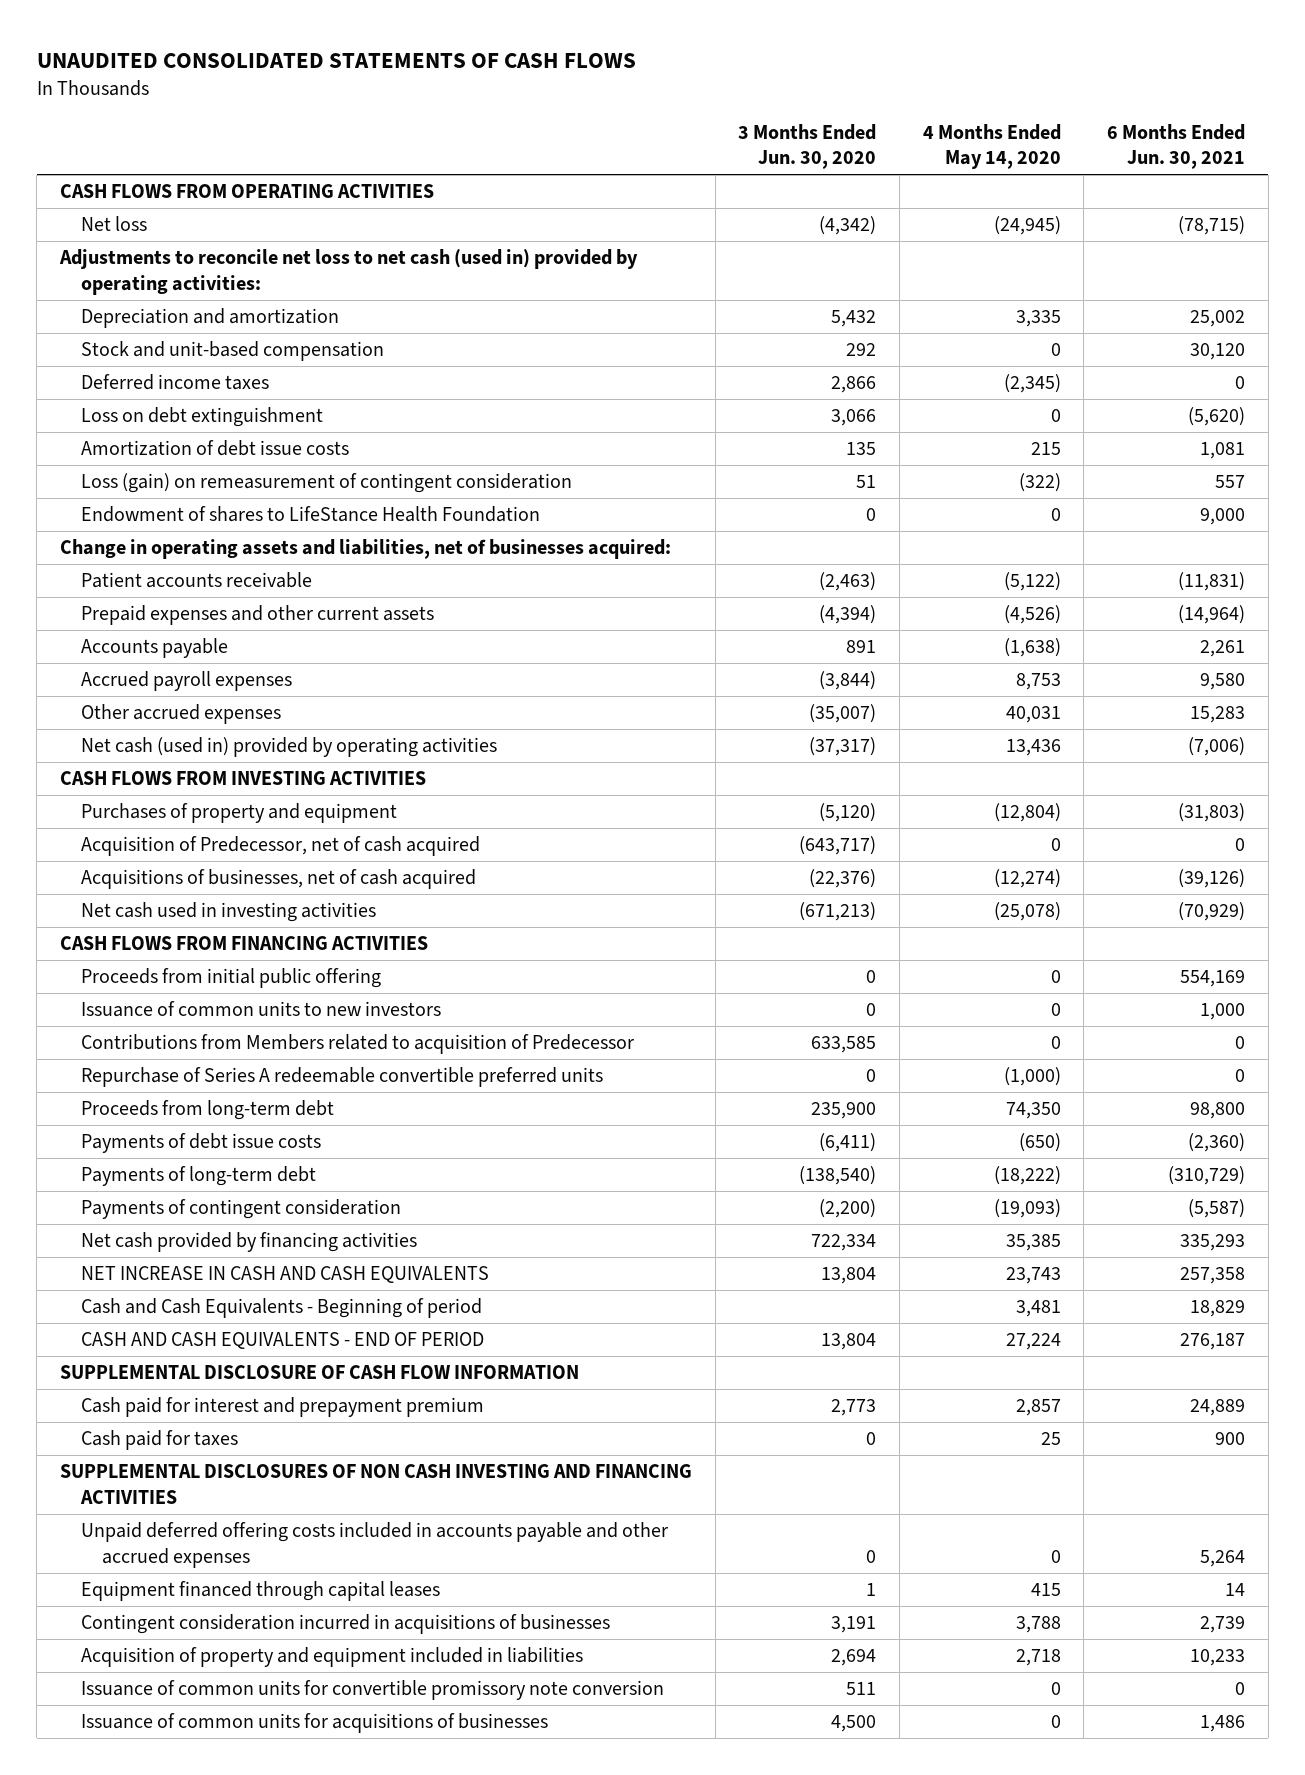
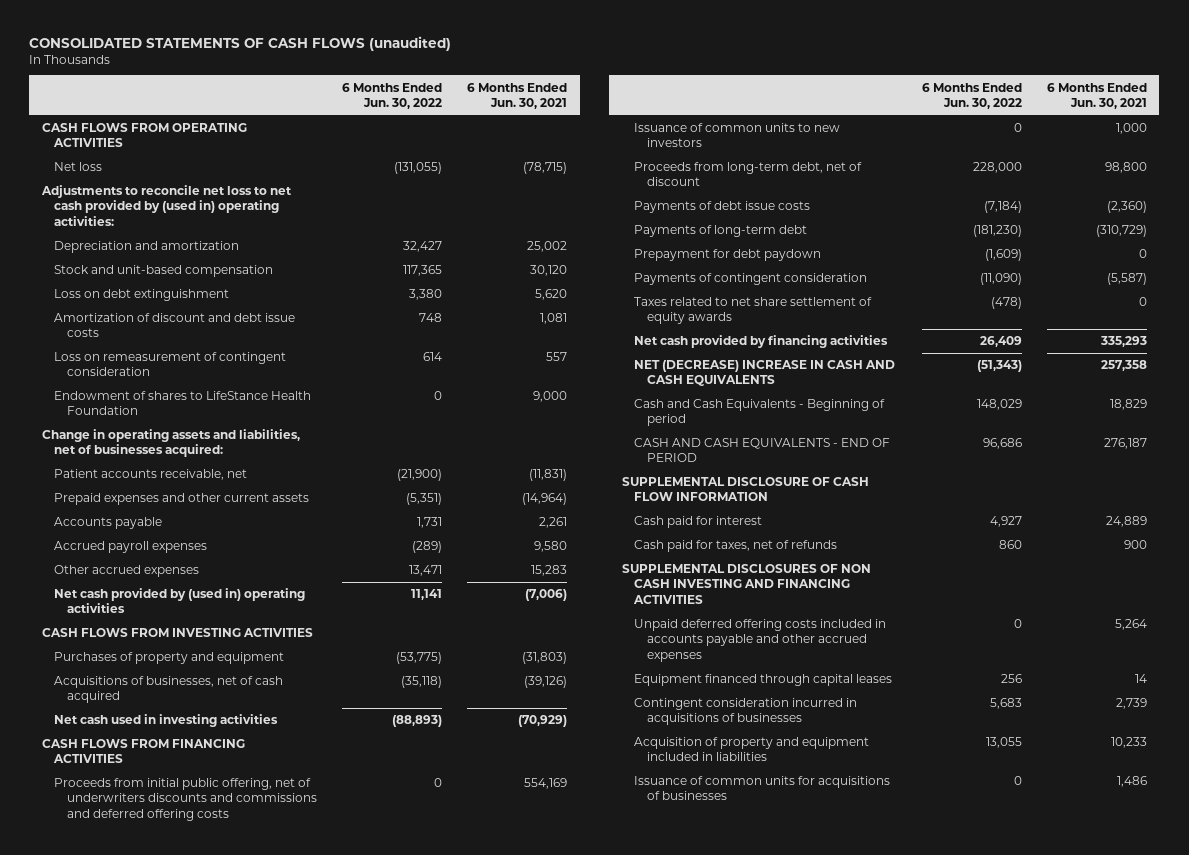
[36,53,636,69] UNAUDITED CONSOLIDATED STATEMENTS OF CASH FLOWS -> [29,35,452,51] CONSOLIDATED STATEMENTS OF CASH FLOWS (unaudited)
[738,123,877,170] 3 Months Ended Jun. 30, 2020 -> none
[922,123,1061,170] 4 Months Ended May 14, 2020 -> none
none -> [342,82,443,109] 6 Months Ended Jun. 30, 2022
[58,249,638,296] Adjustments to reconcile net loss to net cash (used in) provided by operating activities: -> [40,185,292,226] Adjustments to reconcile net loss to net cash provided by (used in) operating activities:
[80,374,269,391] Deferred income taxes -> none
[1187,407,1245,427] (5,620) -> [535,289,568,301] 5,620
[80,440,349,457] Amortization of debt issue costs -> [54,313,296,338] Amortization of discount and debt issue costs
[80,473,572,494] Loss (gain) on remeasurement of contingent consideration -> [54,352,287,377] Loss on remeasurement of contingent consideration
[80,572,312,589] Patient accounts receivable -> [54,469,248,481] Patient accounts receivable, net
[80,737,497,758] Net cash (used in) provided by operating activities -> [54,588,306,614] Net cash provided by (used in) operating activities
[80,836,480,857] Acquisition of Predecessor, net of cash acquired -> none
[80,968,381,989] Proceeds from initial public offering -> [54,778,317,821] Proceeds from initial public offering, net of underwriters discounts and commissions and deferred offering costs
[80,1034,634,1055] Contributions from Members related to acquisition of Predecessor -> none
[80,1067,603,1088] Repurchase of Series A redeemable convertible preferred units -> none
[80,1100,334,1121] Proceeds from long-term debt -> [634,162,863,187] Proceeds from long-term debt, net of discount
none -> [634,249,822,262] Prepayment for debt paydown
none -> [634,297,873,325] Taxes related to net share settlement of equity awards
[80,1266,489,1284] NET INCREASE IN CASH AND CASH EQUIVALENTS -> [634,360,896,387] NET (DECREASE) INCREASE IN CASH AND CASH EQUIVALENTS
[80,1397,484,1418] Cash paid for interest and prepayment premium -> [634,516,763,529] Cash paid for interest
[80,1430,238,1451] Cash paid for taxes -> [634,540,838,553] Cash paid for taxes, net of refunds
[80,1680,664,1701] Issuance of common units for convertible promissory note conversion -> none

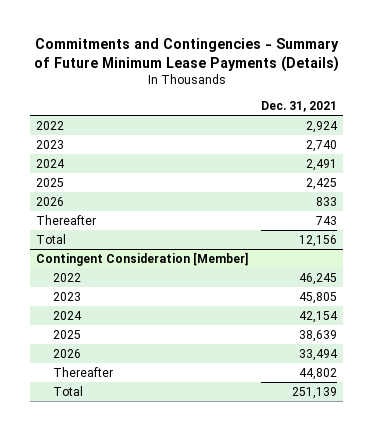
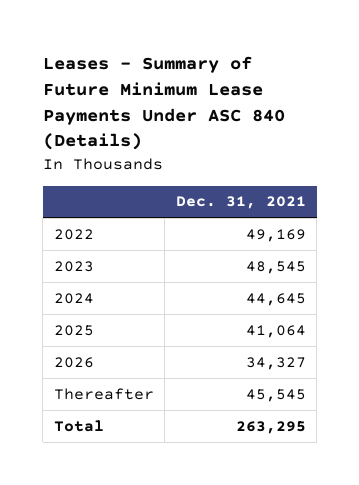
[33,37,339,72] Commitments and Contingencies - Summary of Future Minimum Lease Payments (Details) -> [42,55,285,151] Leases - Summary of Future Minimum Lease Payments Under ASC 840 (Details)
[35,251,249,266] Contingent Consideration [Member] -> none
[52,272,81,282] 2022 -> none
[52,291,81,301] 2023 -> none
[52,310,82,320] 2024 -> none
[52,329,81,339] 2025 -> none
[52,348,81,358] 2026 -> none
[52,366,113,377] Thereafter -> none
[52,385,83,396] Total -> none
[306,120,339,133] 2,924 -> [245,228,306,242] 49,169
[306,139,338,152] 2,740 -> [245,260,306,274] 48,545
[306,158,338,171] 2,491 -> [245,292,306,306] 44,645
[306,177,338,190] 2,425 -> [245,324,306,338] 41,064
[316,196,338,206] 833 -> [245,356,306,370] 34,327
[316,215,338,225] 743 -> [245,388,306,402] 45,545
[299,234,338,247] 12,156 -> [235,420,306,434] 263,295

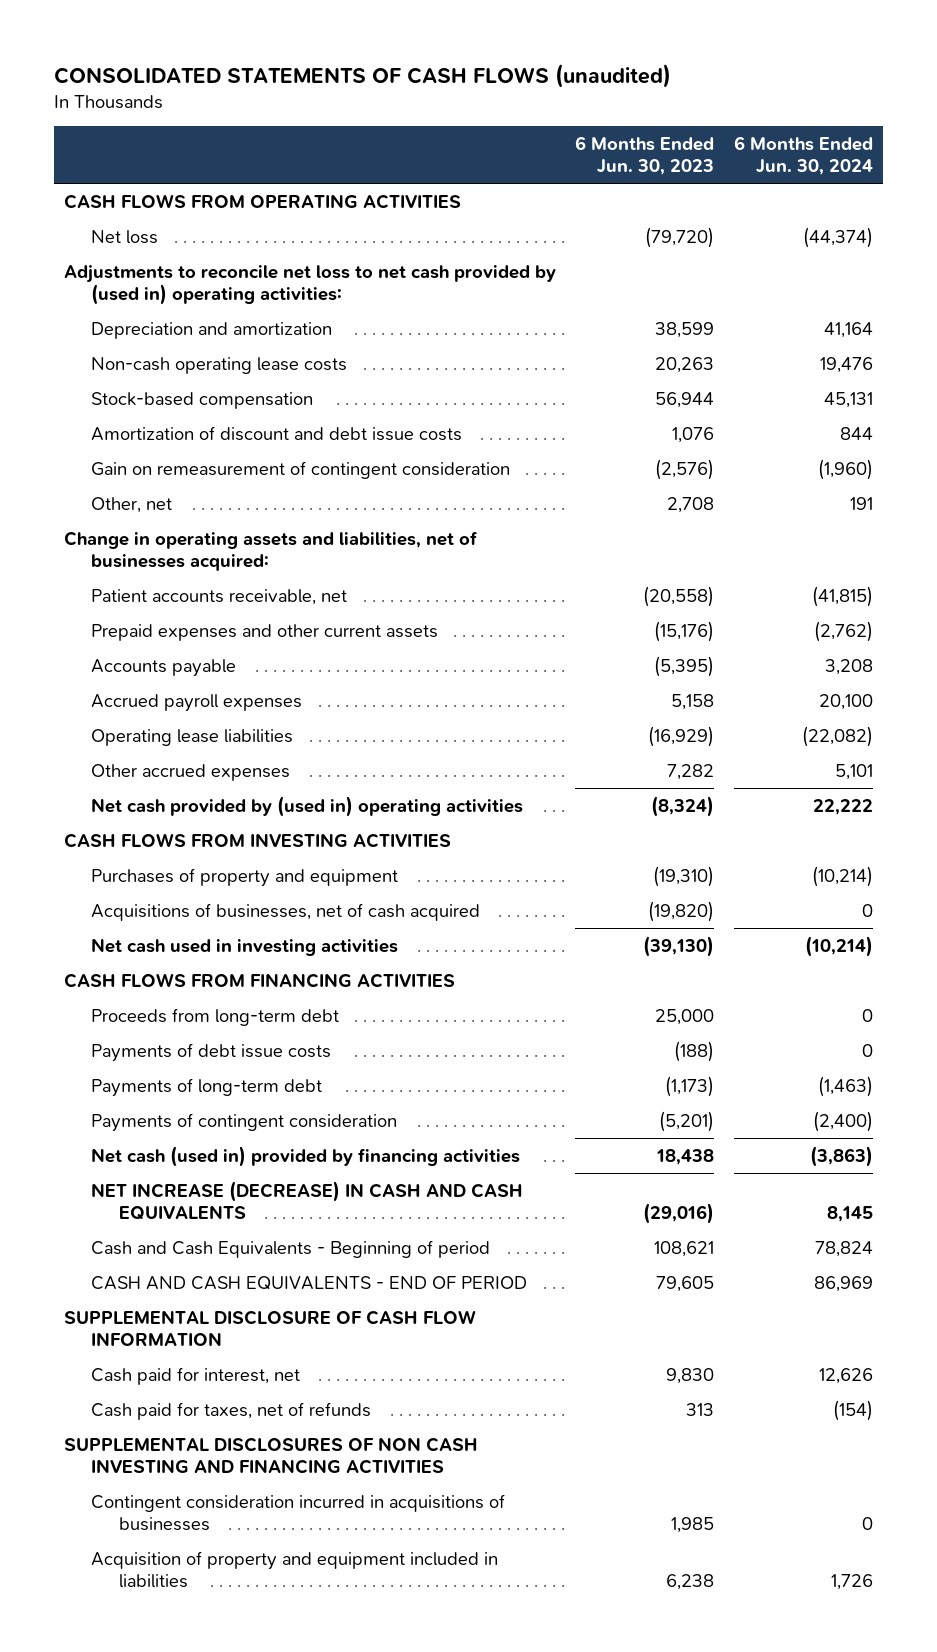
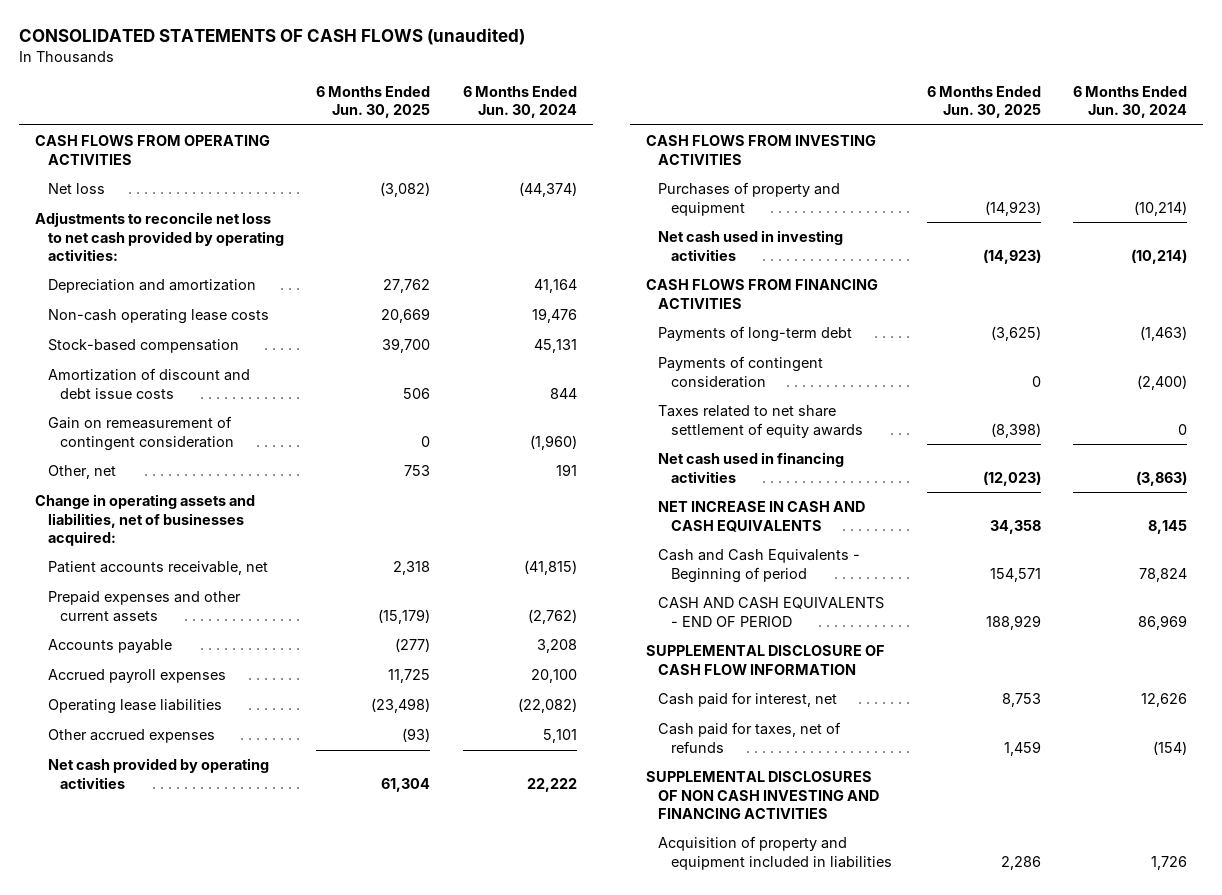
[575,135,715,176] 6 Months Ended Jun. 30, 2023 -> none
none -> [316,85,431,119] 6 Months Ended Jun. 30, 2025
[63,264,556,305] Adjustments to reconcile net loss to net cash provided by (used in) operating activities: -> [35,212,284,261] Adjustments to reconcile net loss to net cash provided by operating activities:
[91,795,524,817] Net cash provided by (used in) operating activities -> [47,758,269,789] Net cash provided by operating activities
[91,902,481,921] Acquisitions of businesses, net of cash acquired -> none
[91,1007,340,1026] Proceeds from long-term debt -> none
[91,1042,332,1062] Payments of debt issue costs -> none
none -> [658,405,863,438] Taxes related to net share settlement of equity awards
[91,1145,521,1167] Net cash (used in) provided by financing activities -> [658,452,845,483] Net cash used in financing activities
[91,1180,524,1220] NET INCREASE (DECREASE) IN CASH AND CASH EQUIVALENTS -> [658,501,866,532] NET INCREASE IN CASH AND CASH EQUIVALENTS
[91,1493,506,1531] Contingent consideration incurred in acquisitions of businesses -> none

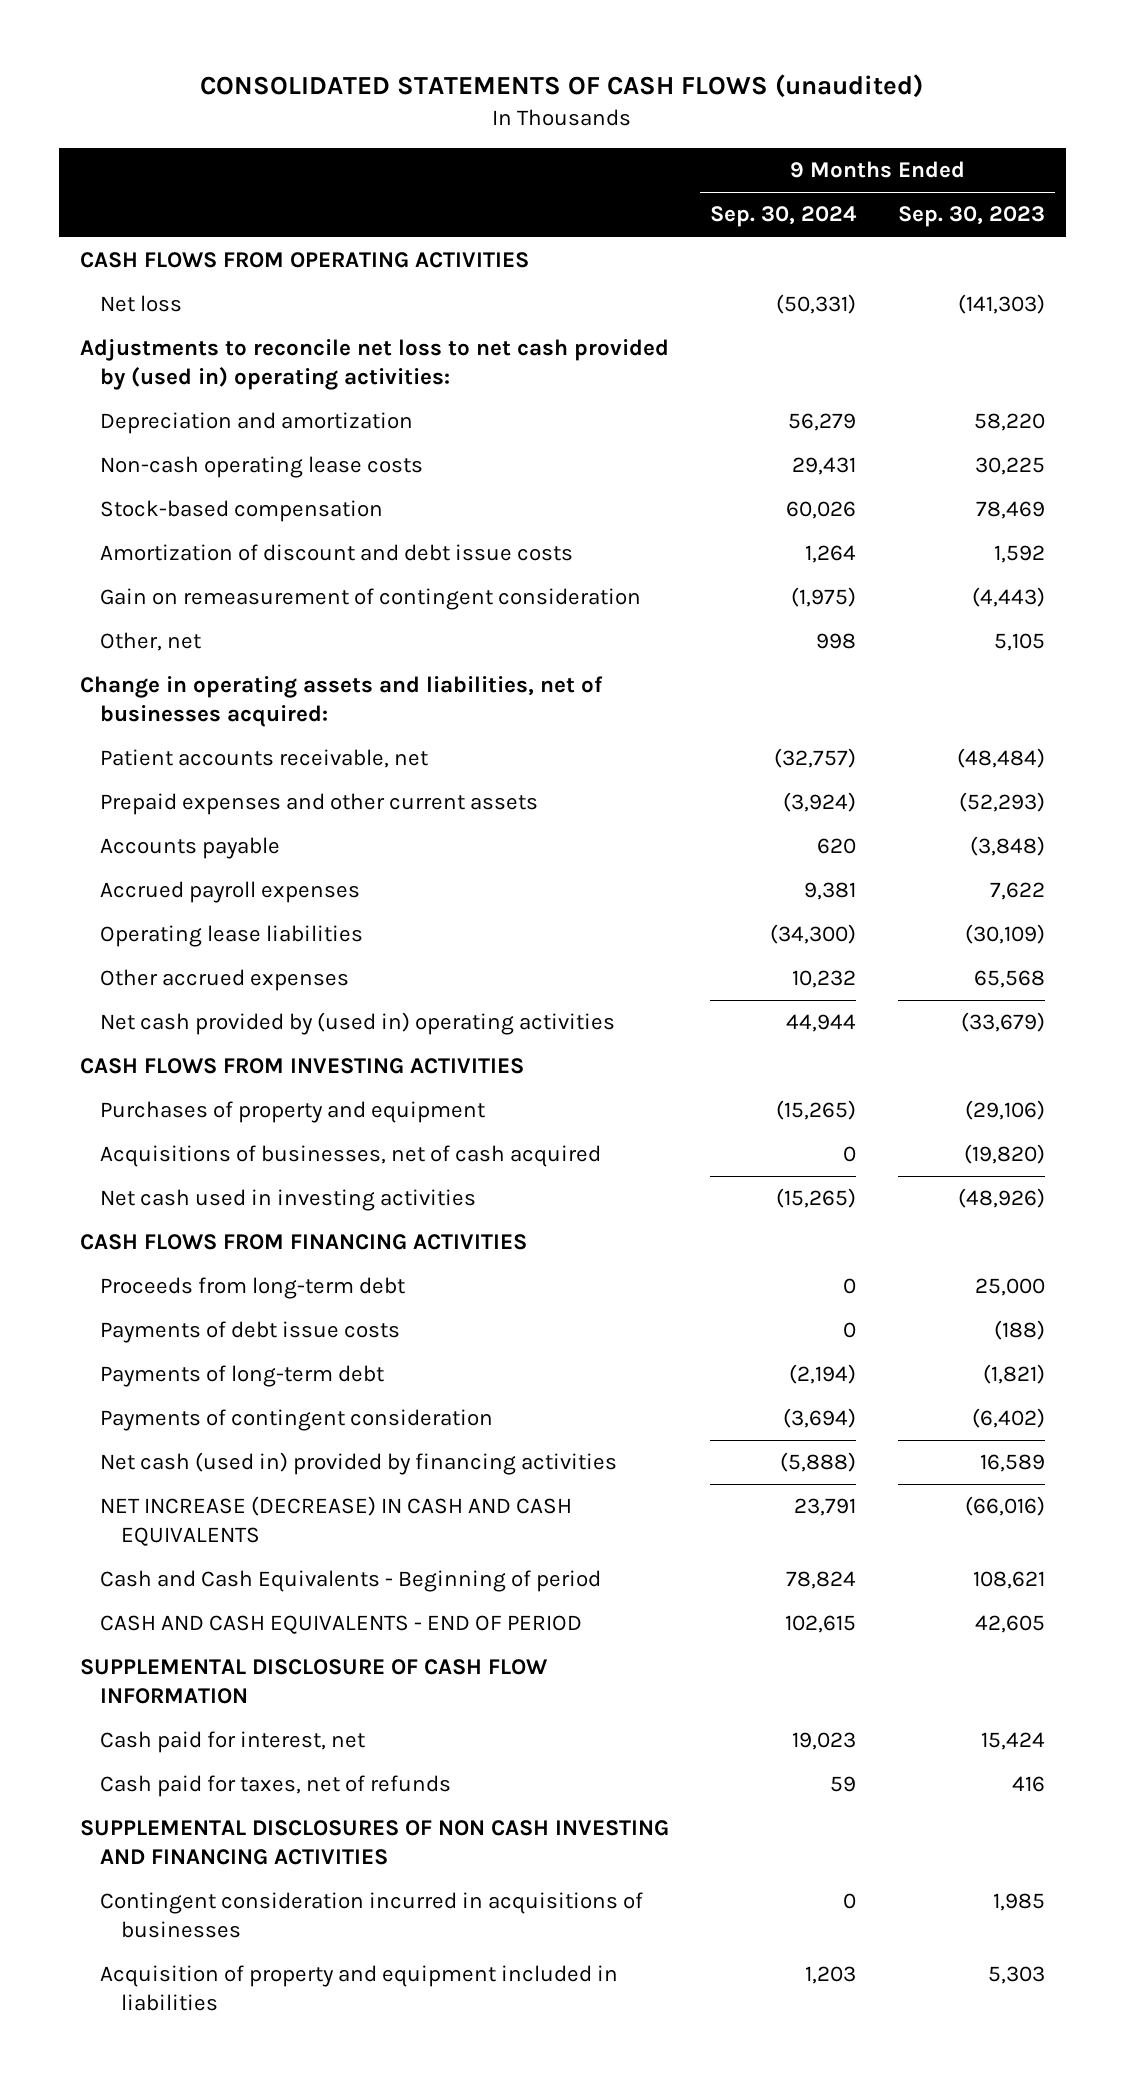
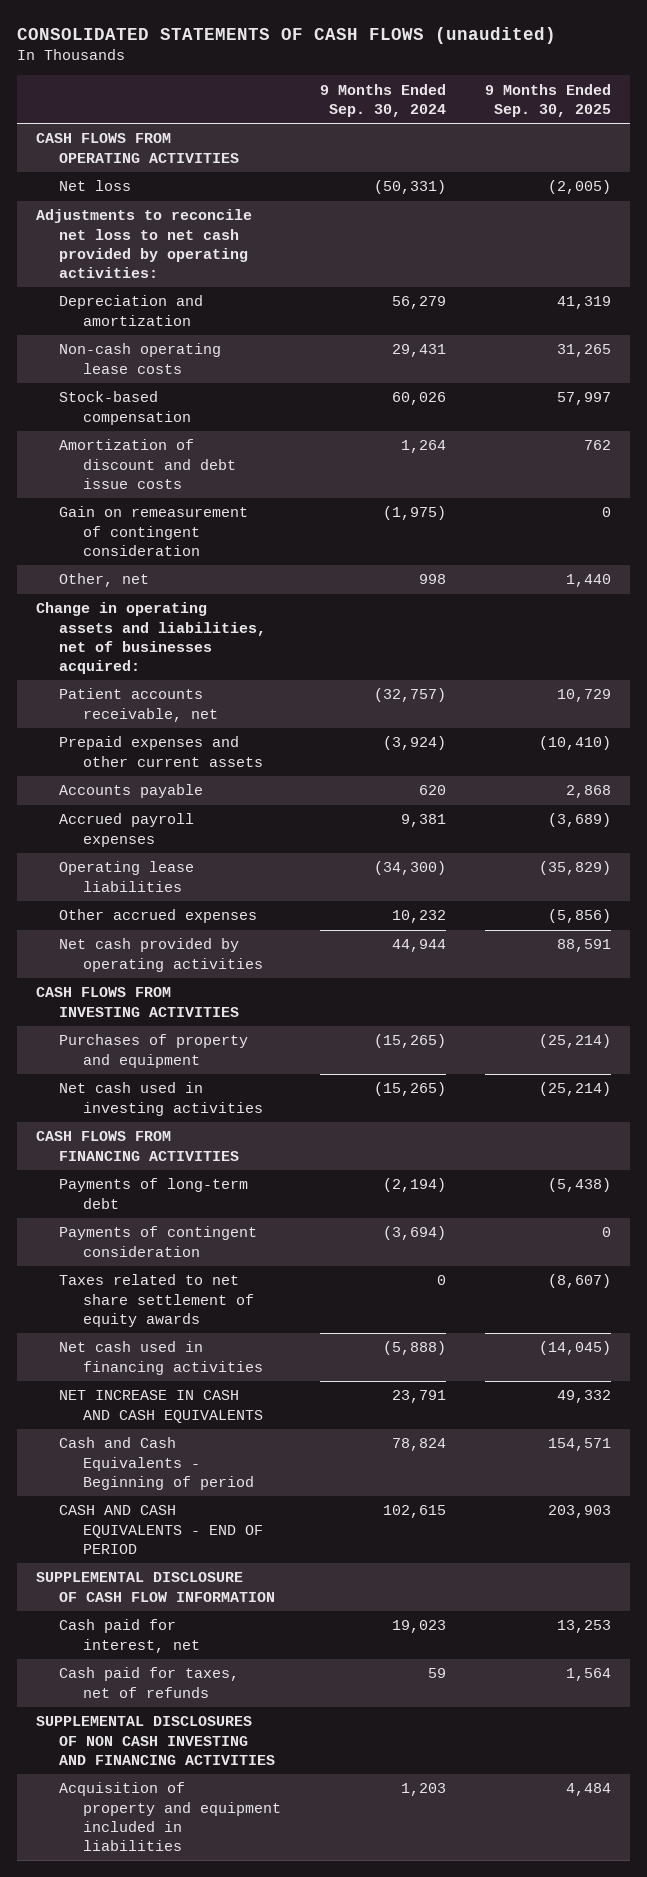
[898,206,1046,228] Sep. 30, 2023 -> none
none -> [484,83,611,118] 9 Months Ended Sep. 30, 2025
[79,339,669,390] Adjustments to reconcile net loss to net cash provided by (used in) operating activities: -> [36,209,253,279] Adjustments to reconcile net loss to net cash provided by operating activities:
[100,1012,616,1036] Net cash provided by (used in) operating activities -> [59,938,263,972] Net cash provided by operating activities
[100,1145,602,1168] Acquisitions of businesses, net of cash acquired -> none
[100,1277,406,1300] Proceeds from long-term debt -> none
[100,1321,401,1344] Payments of debt issue costs -> none
none -> [59,1274,254,1327] Taxes related to net share settlement of equity awards
[100,1452,618,1476] Net cash (used in) provided by financing activities -> [59,1341,263,1375] Net cash used in financing activities
[100,1496,573,1546] NET INCREASE (DECREASE) IN CASH AND CASH EQUIVALENTS -> [59,1390,263,1423] NET INCREASE IN CASH AND CASH EQUIVALENTS
[100,1892,644,1938] Contingent consideration incurred in acquisitions of businesses -> none

